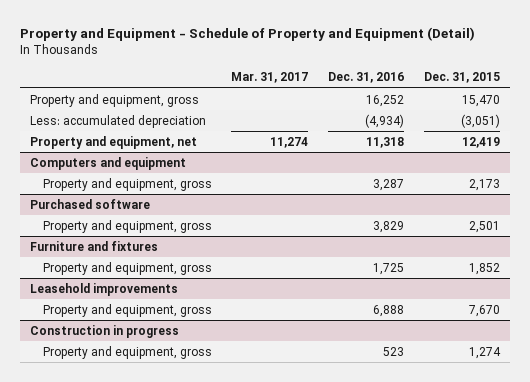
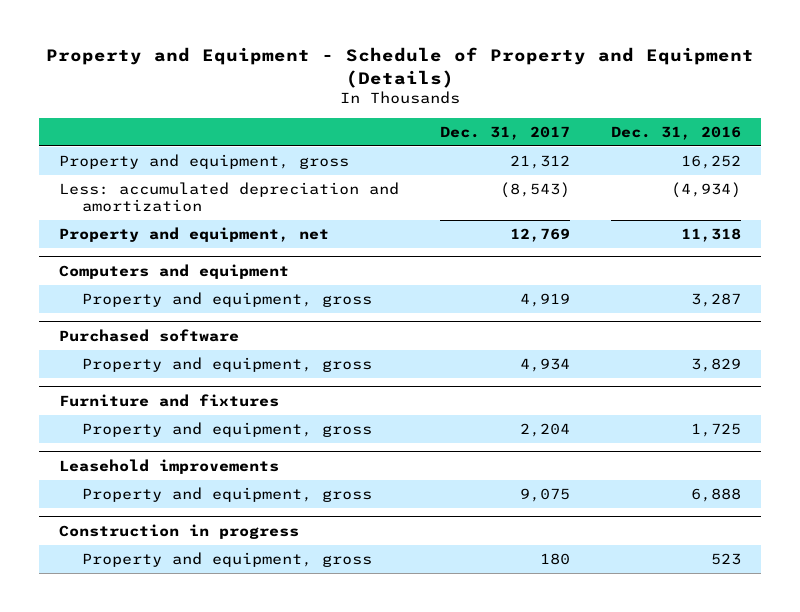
[19,27,475,42] Property and Equipment - Schedule of Property and Equipment (Detail) -> [45,47,754,88] Property and Equipment - Schedule of Property and Equipment (Details)
[231,72,309,84] Mar. 31, 2017 -> none
[424,72,501,84] Dec. 31, 2015 -> none
none -> [439,125,570,140] Dec. 31, 2017
[29,114,206,128] Less: accumulated depreciation -> [59,182,400,213] Less: accumulated depreciation and amortization

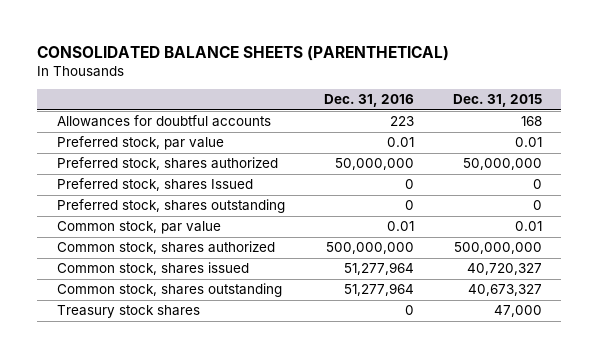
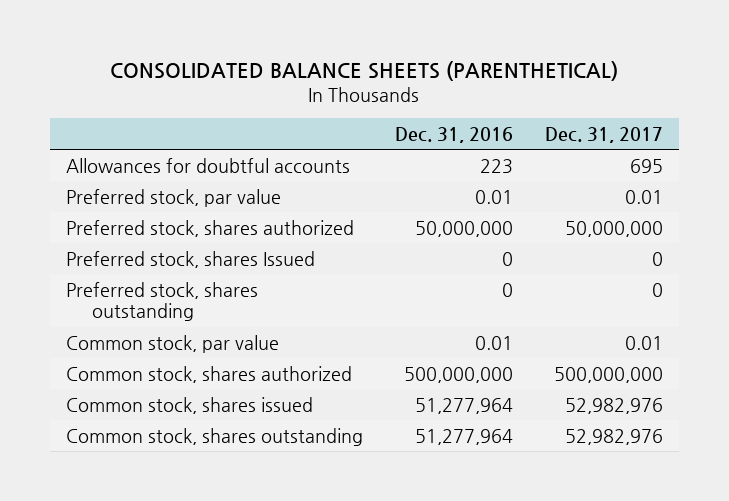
[452,94,542,108] Dec. 31, 2015 -> none
none -> [545,126,664,143] Dec. 31, 2017
[56,305,200,319] Treasury stock shares -> none

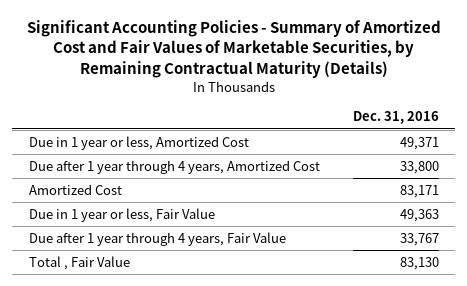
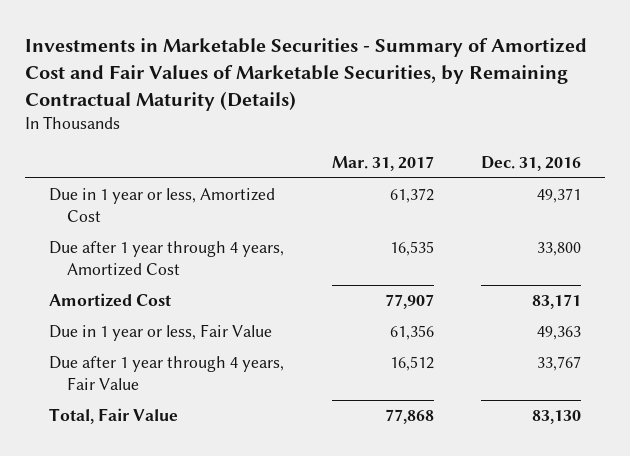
[26,19,441,78] Significant Accounting Policies - Summary of Amortized Cost and Fair Values of Marketable Securities, by Remaining Contractual Maturity (Details) -> [24,37,587,111] Investments in Marketable Securities - Summary of Amortized Cost and Fair Values of Marketable Securities, by Remaining Contractual Maturity (Details)
none -> [331,155,434,171] Mar. 31, 2017
[28,255,130,270] Total , Fair Value -> [48,408,178,425] Total, Fair Value

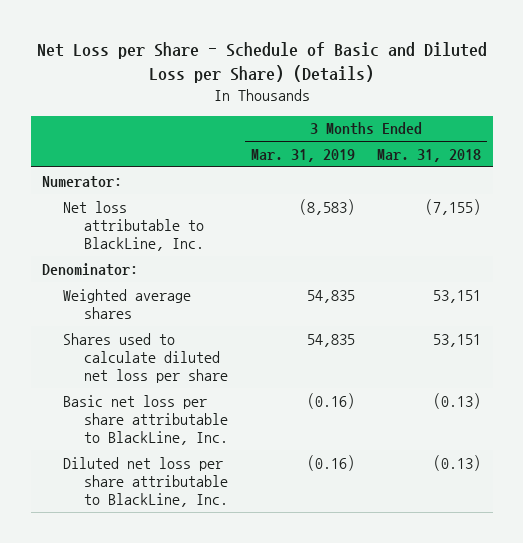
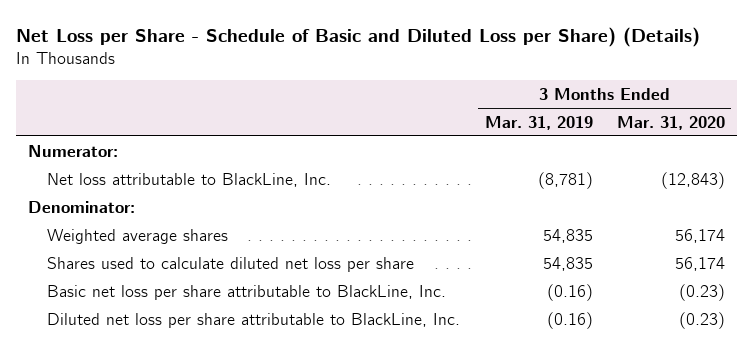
[377,149,482,163] Mar. 31, 2018 -> none
none -> [616,115,725,130] Mar. 31, 2020
[298,198,355,215] (8,583) -> [537,171,593,189] (8,781)

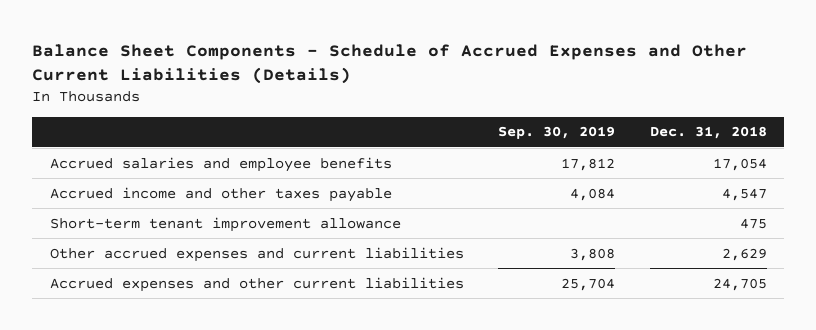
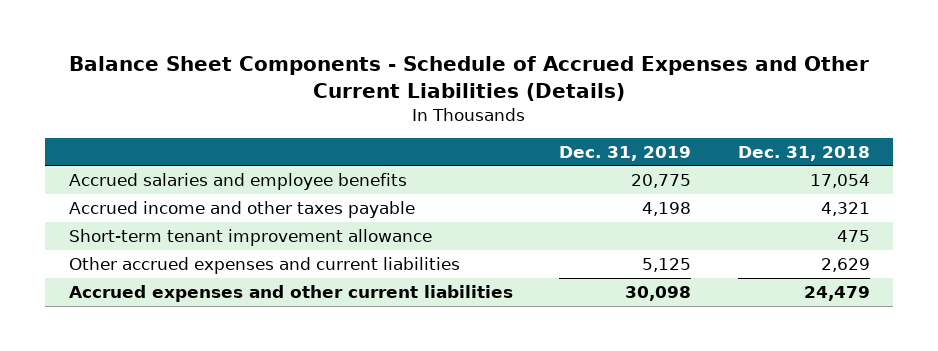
[498,126,616,140] Sep. 30, 2019 -> none
none -> [559,145,692,161] Dec. 31, 2019
[721,187,767,201] 4,547 -> [820,202,870,217] 4,321
[712,277,767,291] 24,705 -> [803,286,870,302] 24,479

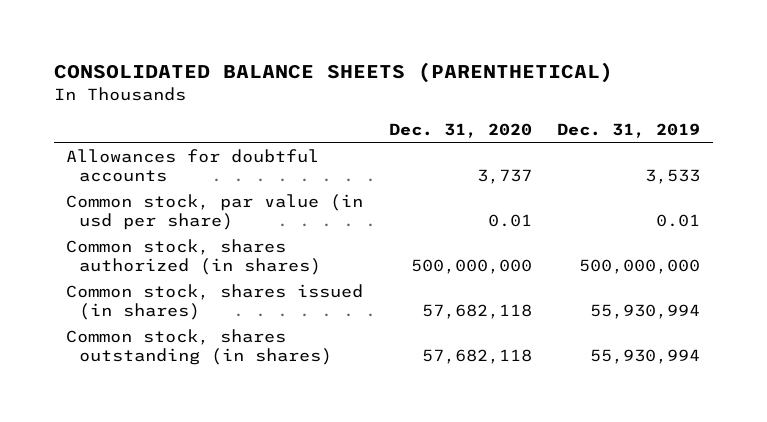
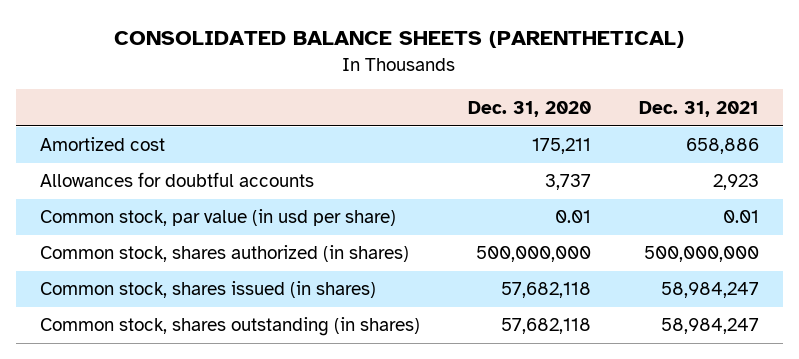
[557,122,701,138] Dec. 31, 2019 -> none
none -> [638,100,759,117] Dec. 31, 2021
none -> [39,137,165,152] Amortized cost

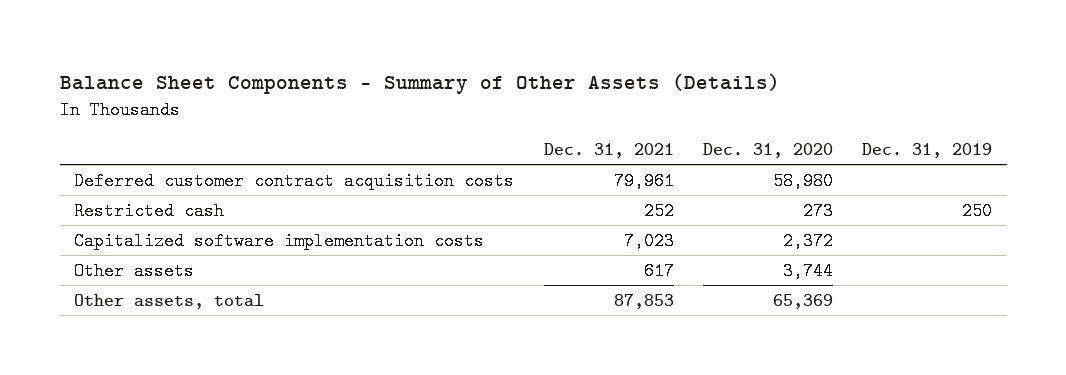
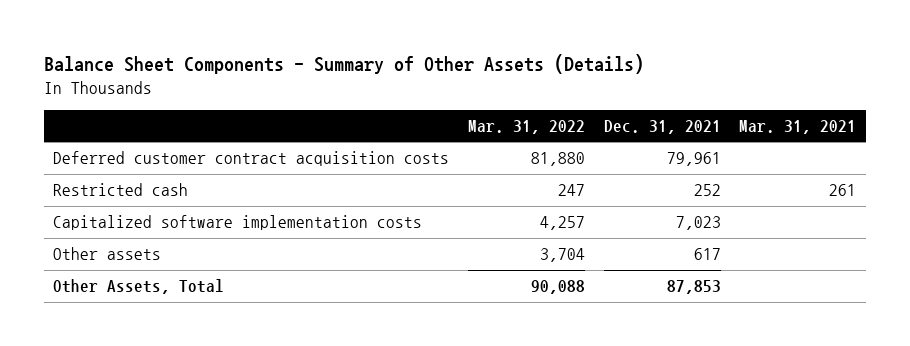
[702,142,833,158] Dec. 31, 2020 -> none
[861,142,992,158] Dec. 31, 2019 -> none
none -> [468,119,586,134] Mar. 31, 2022
none -> [739,119,857,134] Mar. 31, 2021
[74,293,265,309] Other assets, total -> [53,279,225,295] Other Assets, Total

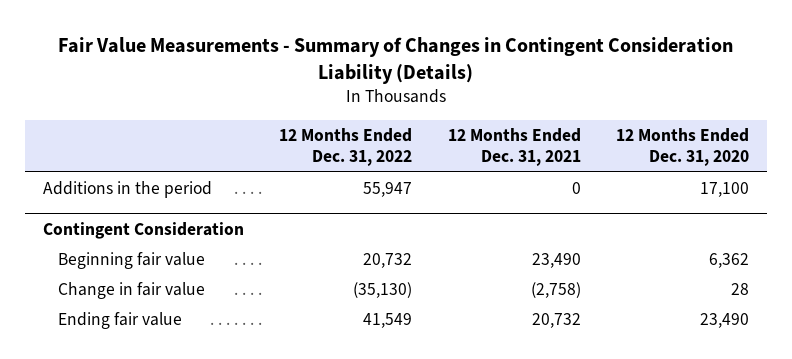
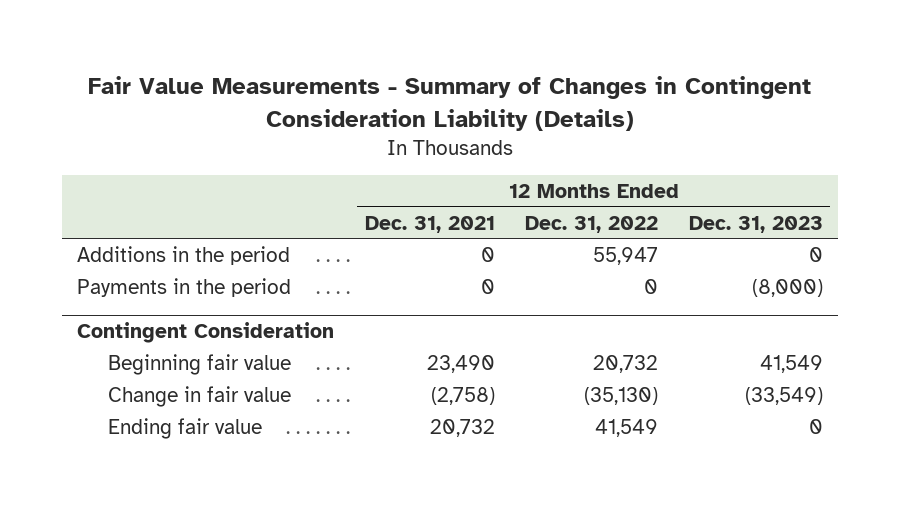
[616,127,750,167] 12 Months Ended Dec. 31, 2020 -> none
none -> [688,215,823,233] Dec. 31, 2023
none -> [77,277,292,297] Payments in the period

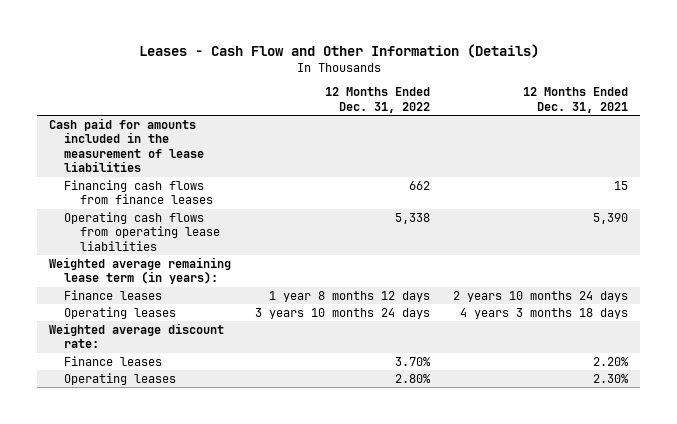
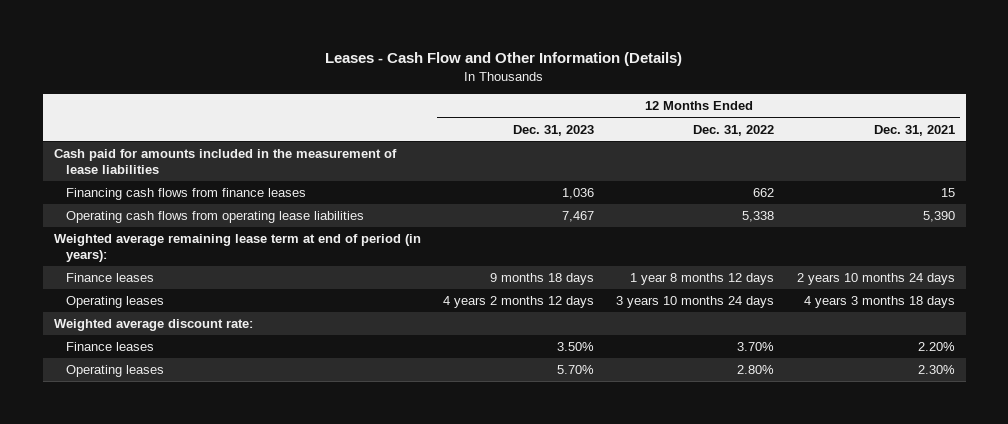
none -> [513,124,595,136] Dec. 31, 2023
[49,256,232,285] Weighted average remaining lease term (in years): -> [53,234,421,262] Weighted average remaining lease term at end of period (in years):

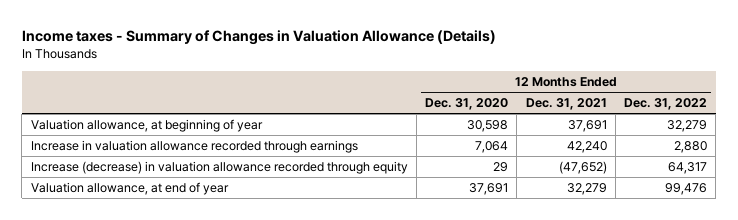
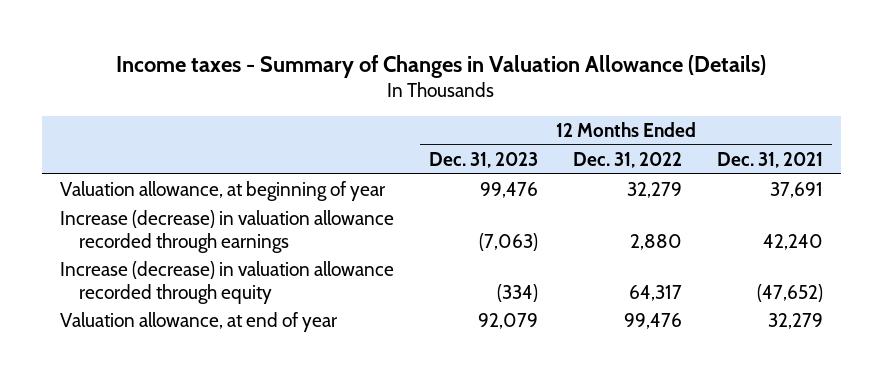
[425,98,509,111] Dec. 31, 2020 -> none
none -> [428,152,538,169] Dec. 31, 2023
[30,140,358,154] Increase in valuation allowance recorded through earnings -> [59,210,394,253] Increase (decrease) in valuation allowance recorded through earnings

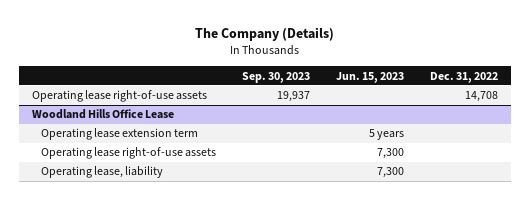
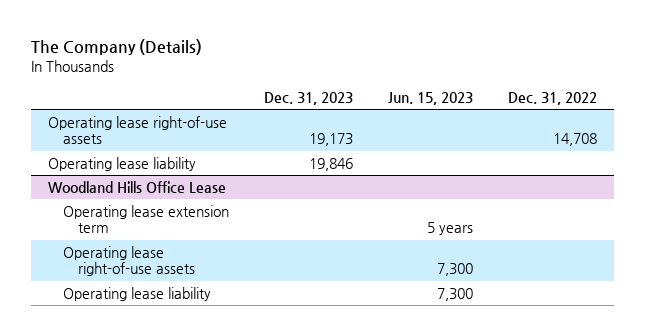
[241,71,310,83] Sep. 30, 2023 -> none
none -> [263,91,353,105] Dec. 31, 2023
none -> [48,157,197,172] Operating lease liability
[41,166,164,179] Operating lease, liability -> [62,287,211,302] Operating lease liability

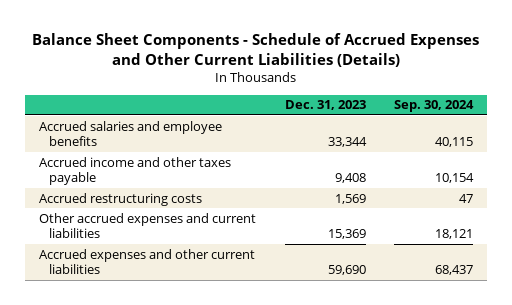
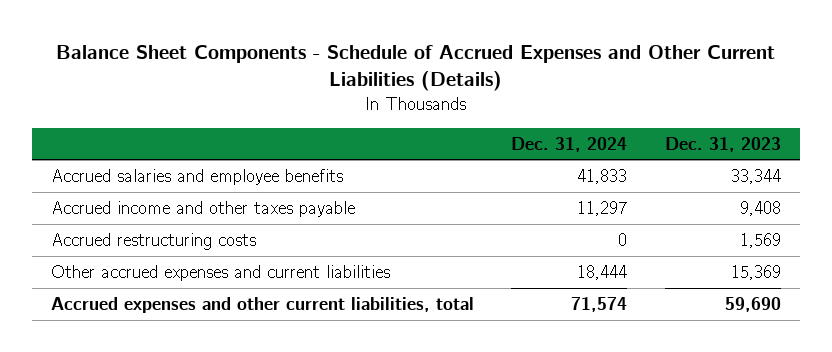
[394,100,475,113] Sep. 30, 2024 -> none
none -> [511,136,628,152] Dec. 31, 2024
[39,248,256,275] Accrued expenses and other current liabilities -> [50,296,474,313] Accrued expenses and other current liabilities, total

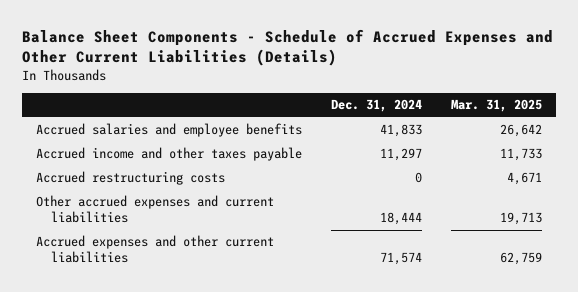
[665,136,782,152] Dec. 31, 2023 -> none
none -> [450,99,542,113] Mar. 31, 2025
[50,296,474,313] Accrued expenses and other current liabilities, total -> [36,235,275,264] Accrued expenses and other current liabilities

